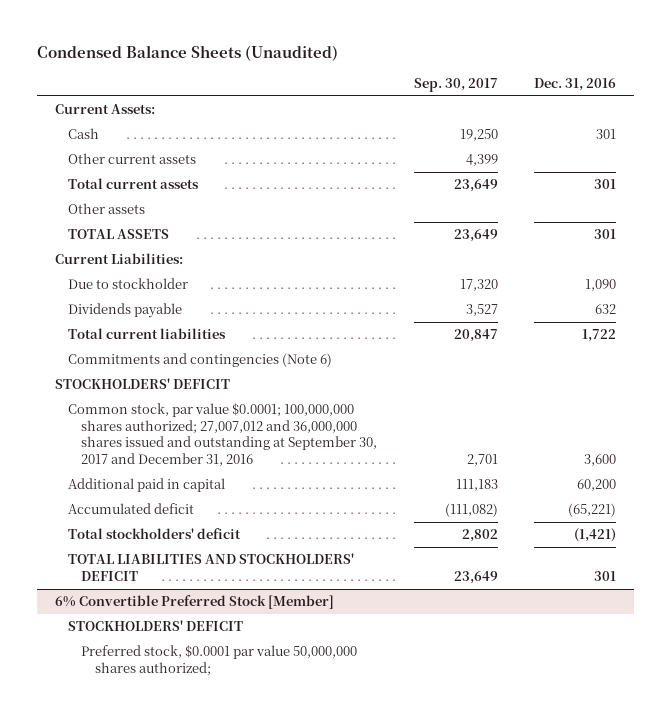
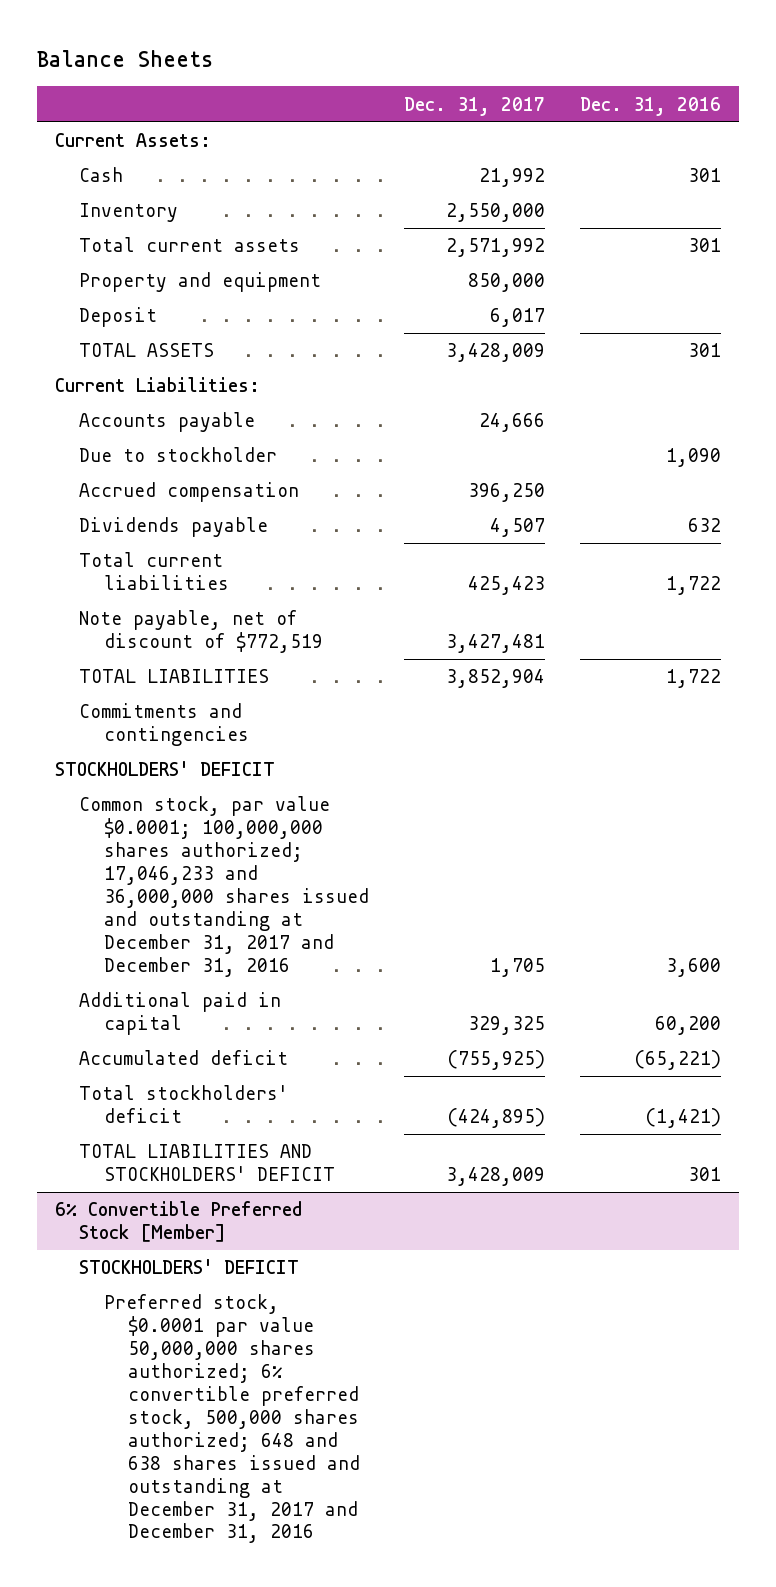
[37,44,339,61] Condensed Balance Sheets (Unaudited) -> [37,50,214,68] Balance Sheets
[413,78,498,93] Sep. 30, 2017 -> none
none -> [403,96,545,116] Dec. 31, 2017
[68,153,197,165] Other current assets -> none
none -> [79,203,179,223] Inventory
[68,203,146,215] Other assets -> none
none -> [79,272,322,293] Property and equipment
none -> [79,307,158,328] Deposit
none -> [79,412,256,433] Accounts payable
none -> [79,482,300,503] Accrued compensation
none -> [79,610,323,654] Note payable, net of discount of $772,519
none -> [79,669,270,684] TOTAL LIABILITIES
[68,353,333,368] Commitments and contingencies (Note 6) -> [79,703,249,747] Commitments and contingencies
[68,403,378,467] Common stock, par value $0.0001; 100,000,000 shares authorized; 27,007,012 and 36,000,000 shares issued and outstanding at September 30, 2017 and December 31, 2016 -> [79,796,369,977] Common stock, par value $0.0001; 100,000,000 shares authorized; 17,046,233 and 36,000,000 shares issued and outstanding at December 31, 2017 and December 31, 2016
[81,645,358,676] Preferred stock, $0.0001 par value 50,000,000 shares authorized; -> [103,1294,361,1544] Preferred stock, $0.0001 par value 50,000,000 shares authorized; 6% convertible preferred stock, 500,000 shares authorized; 648 and 638 shares issued and outstanding at December 31, 2017 and December 31, 2016

